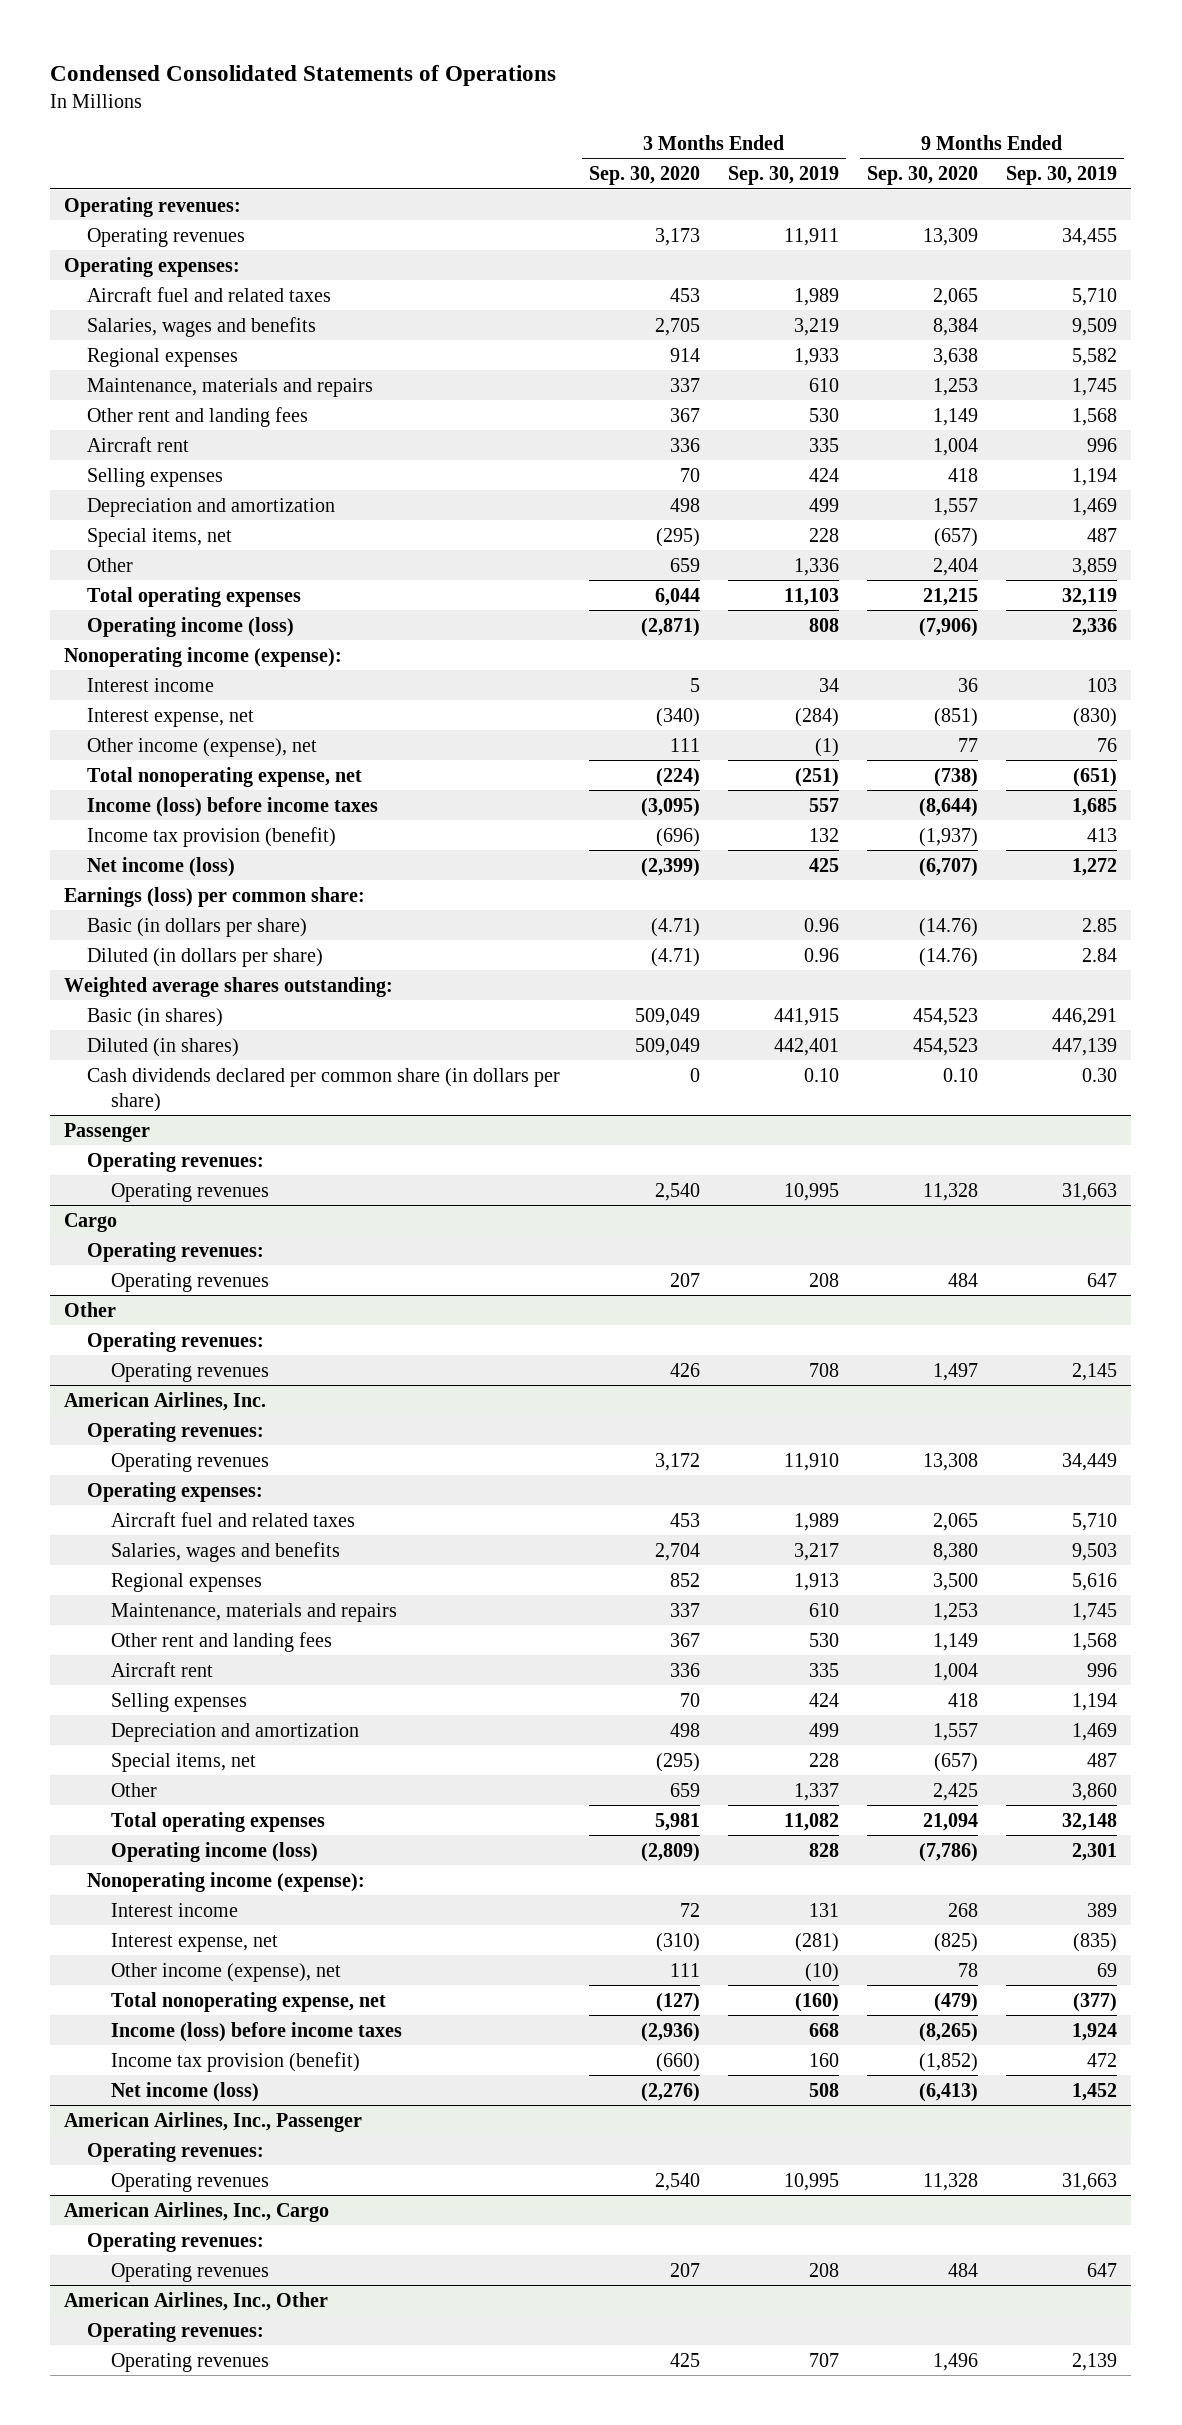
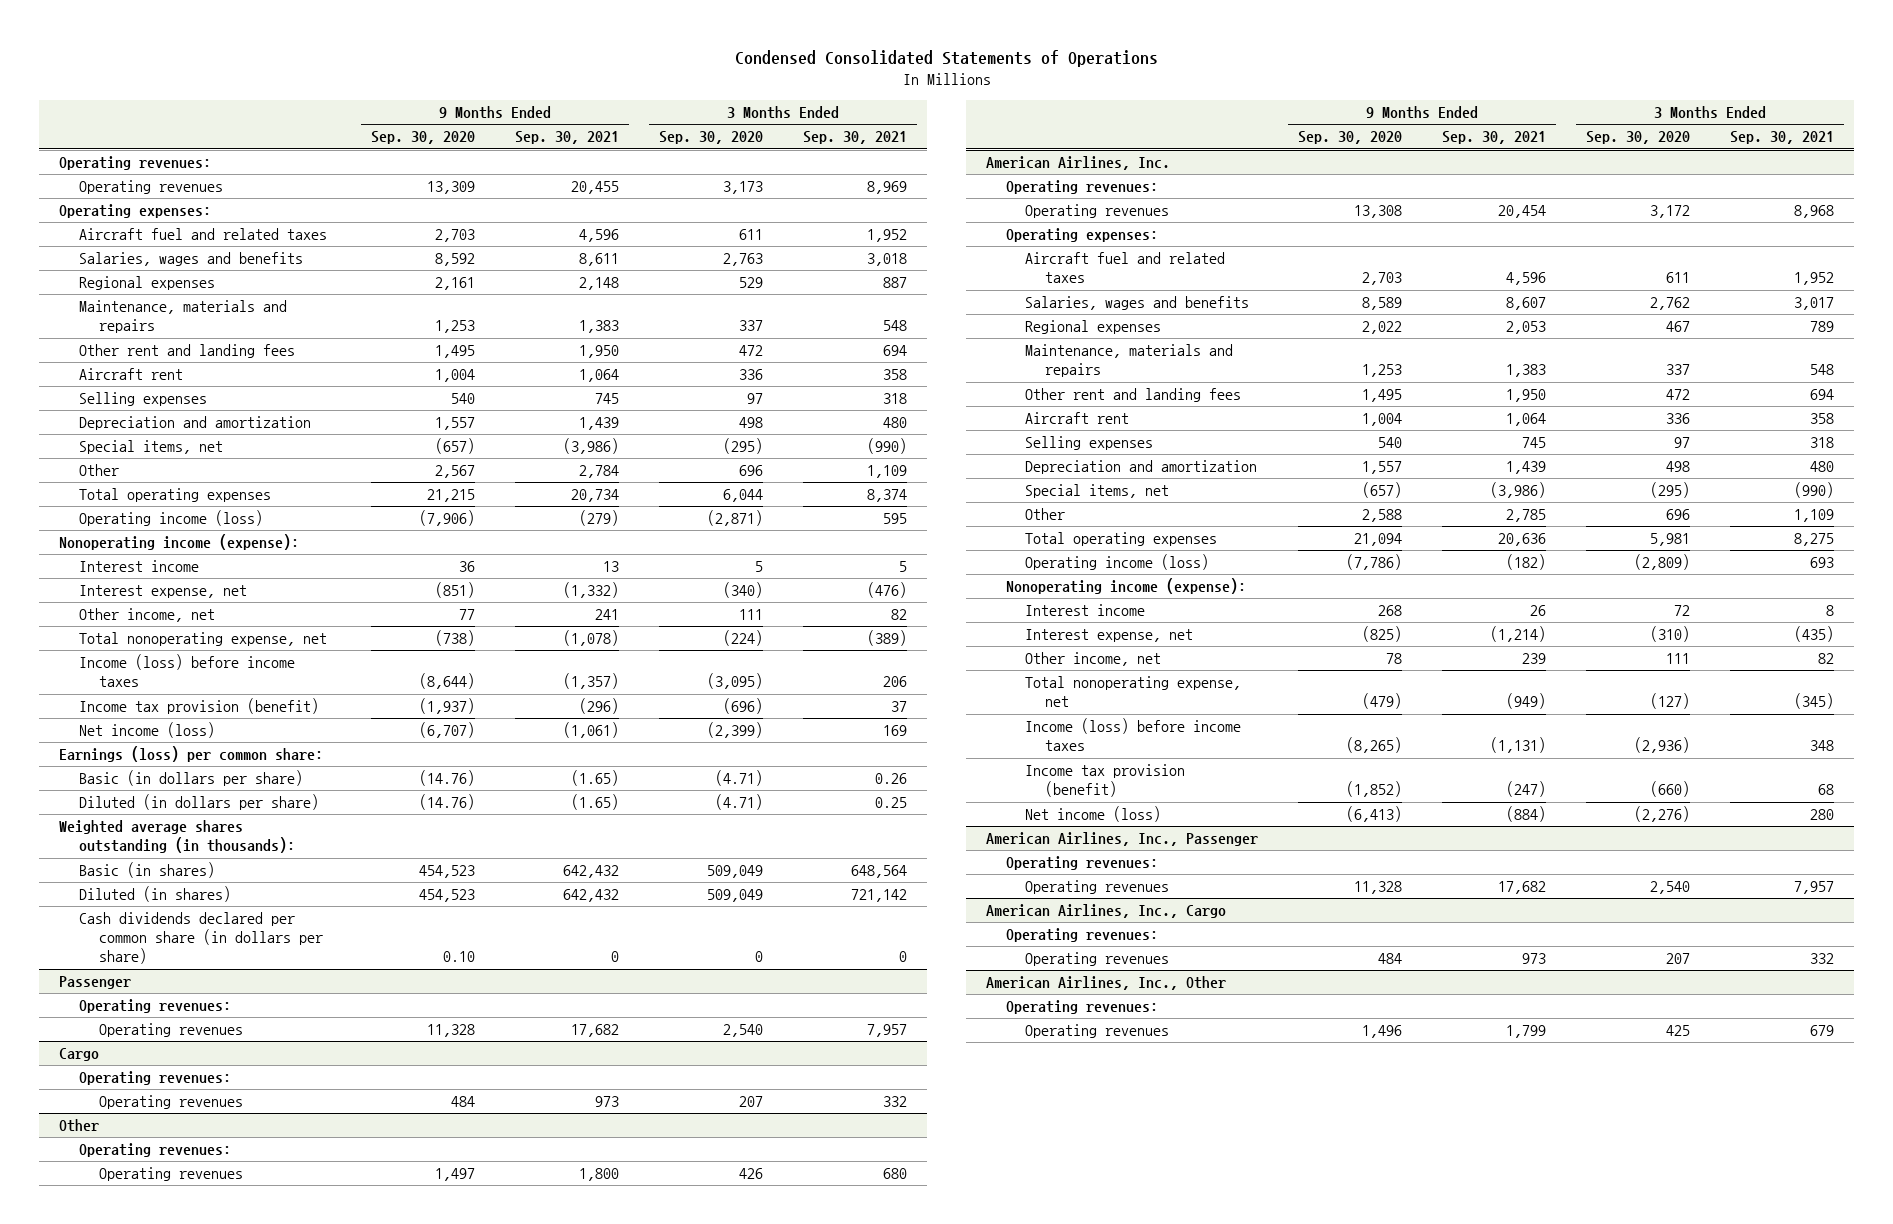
[727,166,839,186] Sep. 30, 2019 -> none
[1006,166,1118,186] Sep. 30, 2019 -> none
none -> [515,131,620,145] Sep. 30, 2021
none -> [803,131,908,145] Sep. 30, 2021
[669,287,700,302] 453 -> [739,229,764,241] 611
[933,287,979,306] 2,065 -> [435,229,476,243] 2,703
[654,317,700,336] 2,705 -> [723,253,764,267] 2,763
[933,317,979,336] 8,384 -> [435,253,476,267] 8,592
[669,347,700,362] 914 -> [739,277,764,289] 529
[933,347,979,366] 3,638 -> [435,277,476,291] 2,161
[669,407,700,422] 367 -> [739,345,764,357] 472
[933,407,979,426] 1,149 -> [435,345,476,359] 1,495
[679,467,700,482] 70 -> [747,393,764,405] 97
[948,467,979,482] 418 -> [451,393,476,405] 540
[669,557,700,572] 659 -> [739,465,764,477] 696
[933,557,979,576] 2,404 -> [435,465,476,479] 2,567
[87,737,318,757] Other income (expense), net -> [79,608,216,623] Other income, net
[64,976,394,997] Weighted average shares outstanding: -> [59,820,296,854] Weighted average shares outstanding (in thousands):
[669,1512,700,1527] 453 -> [1665,272,1690,284] 611
[933,1512,979,1531] 2,065 -> [1361,272,1402,286] 2,703
[654,1542,700,1561] 2,704 -> [1649,297,1690,311] 2,762
[933,1542,979,1561] 8,380 -> [1361,297,1402,311] 8,589
[669,1572,700,1587] 852 -> [1665,321,1690,333] 467
[933,1572,979,1591] 3,500 -> [1361,321,1402,335] 2,022
[669,1632,700,1647] 367 -> [1665,389,1690,401] 472
[933,1632,979,1651] 1,149 -> [1361,389,1402,403] 1,495
[679,1692,700,1707] 70 -> [1673,437,1690,449] 97
[948,1692,979,1707] 418 -> [1377,437,1402,449] 540
[669,1782,700,1797] 659 -> [1665,509,1690,521] 696
[933,1782,979,1801] 2,425 -> [1361,509,1402,523] 2,588
[110,1962,341,1982] Other income (expense), net -> [1025,652,1162,667] Other income, net

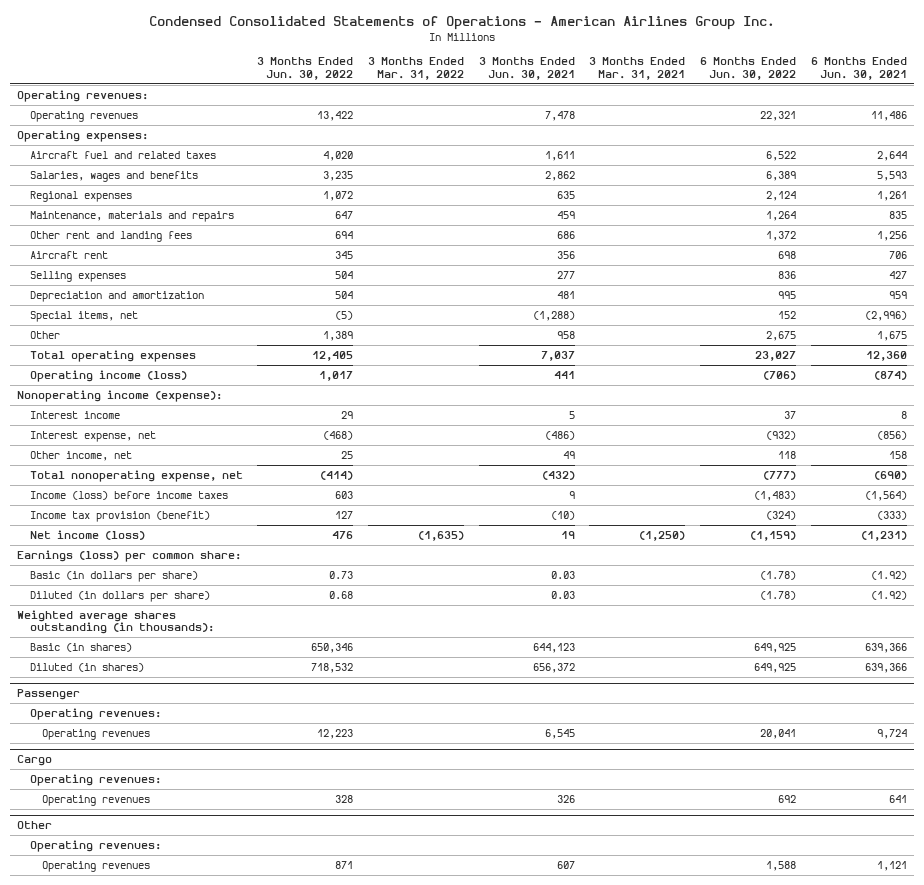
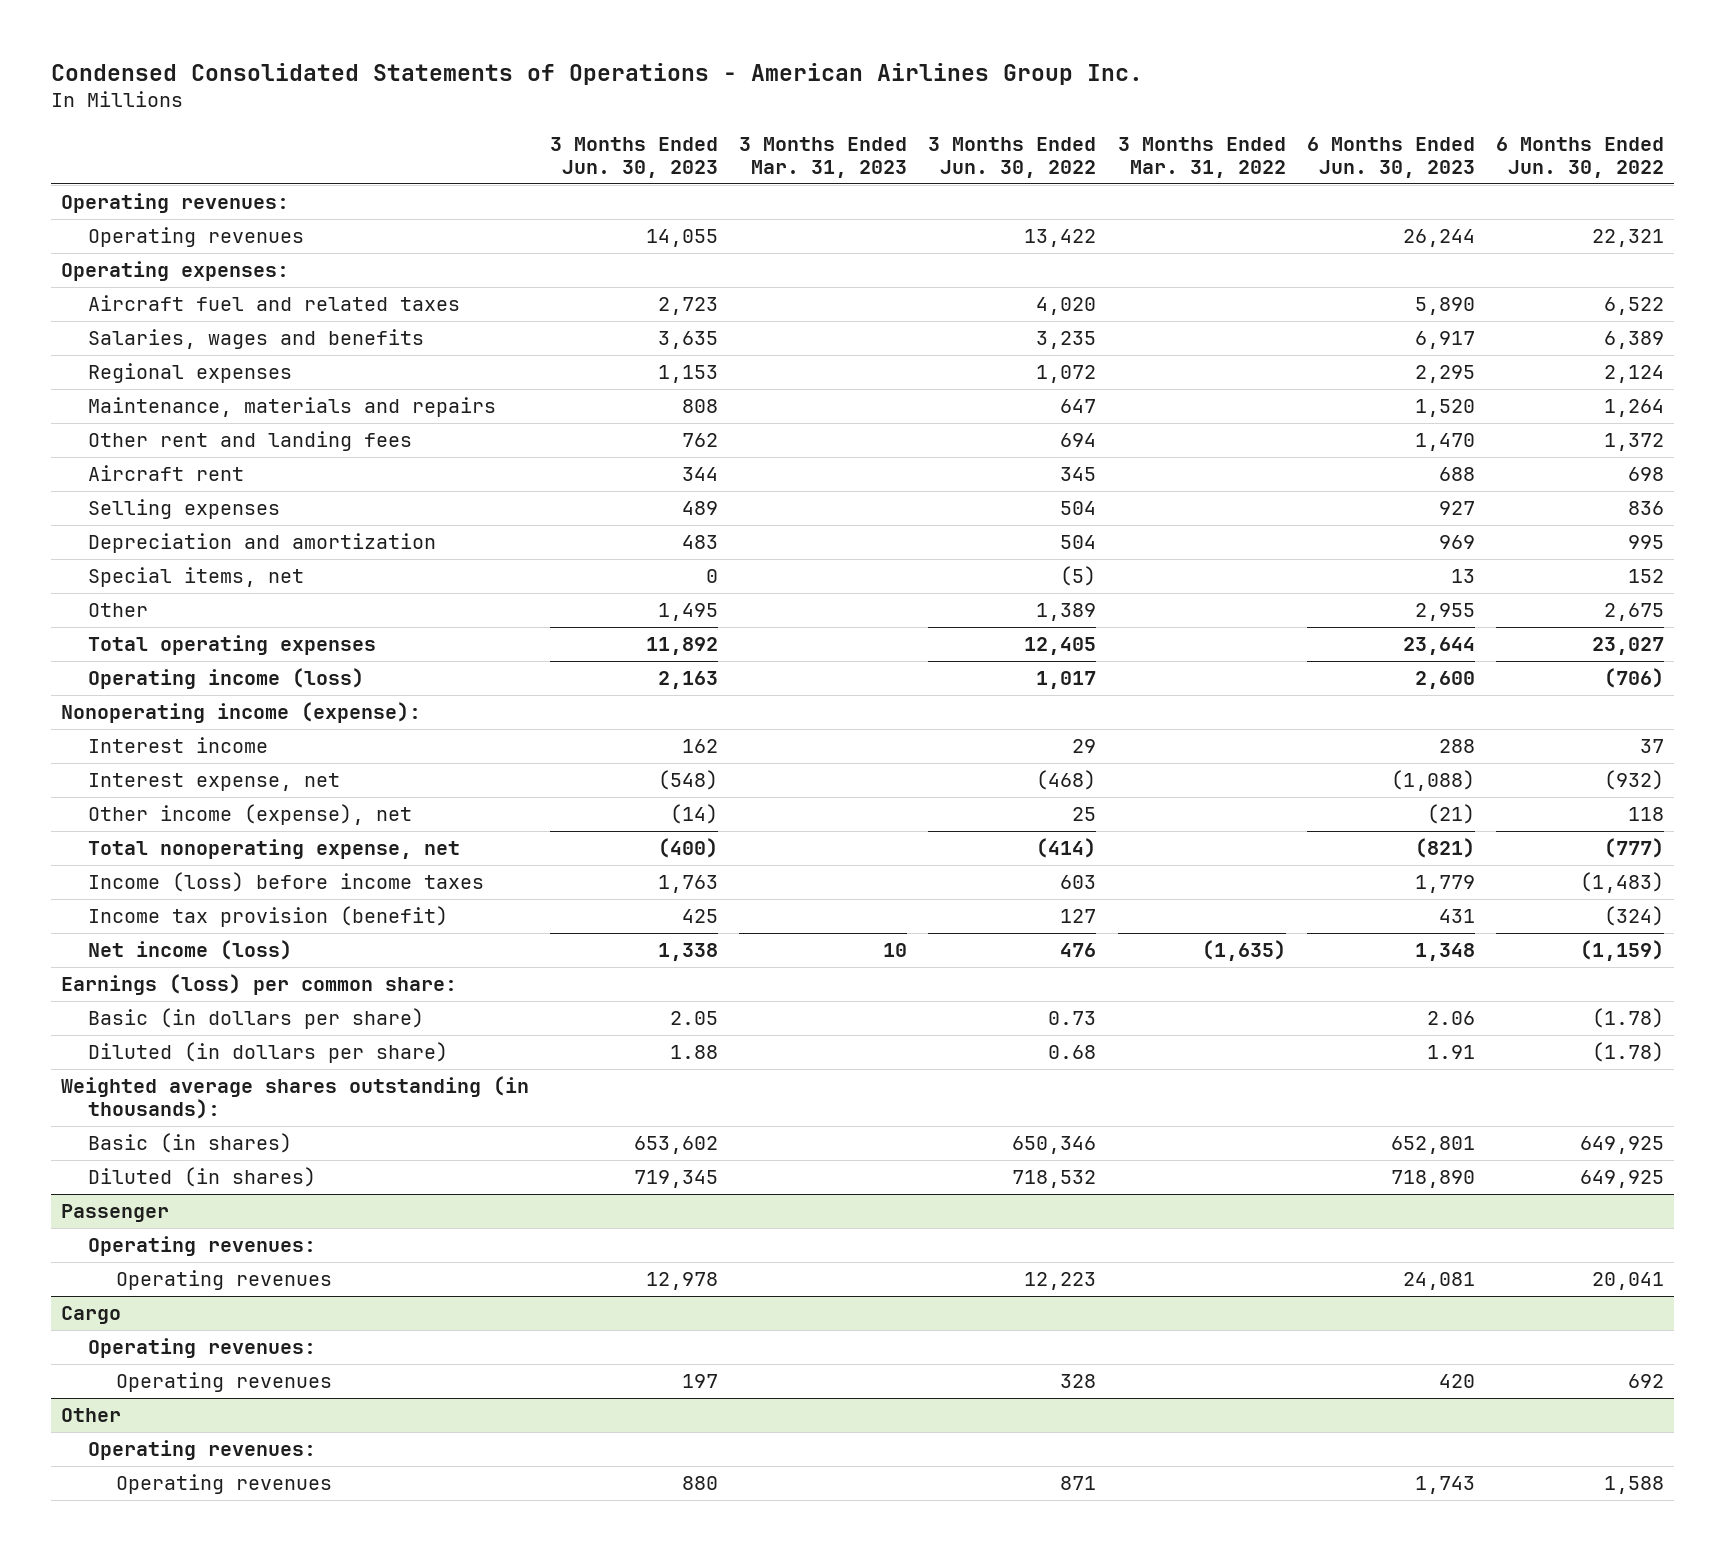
[478,57,575,80] 3 Months Ended Jun. 30, 2021 -> none
[589,57,686,80] 3 Months Ended Mar. 31, 2021 -> none
[810,57,907,80] 6 Months Ended Jun. 30, 2021 -> none
none -> [550,137,719,178] 3 Months Ended Jun. 30, 2023
none -> [739,137,908,178] 3 Months Ended Mar. 31, 2023
none -> [1306,137,1475,178] 6 Months Ended Jun. 30, 2023
[29,450,132,461] Other income, net -> [88,804,413,826] Other income (expense), net

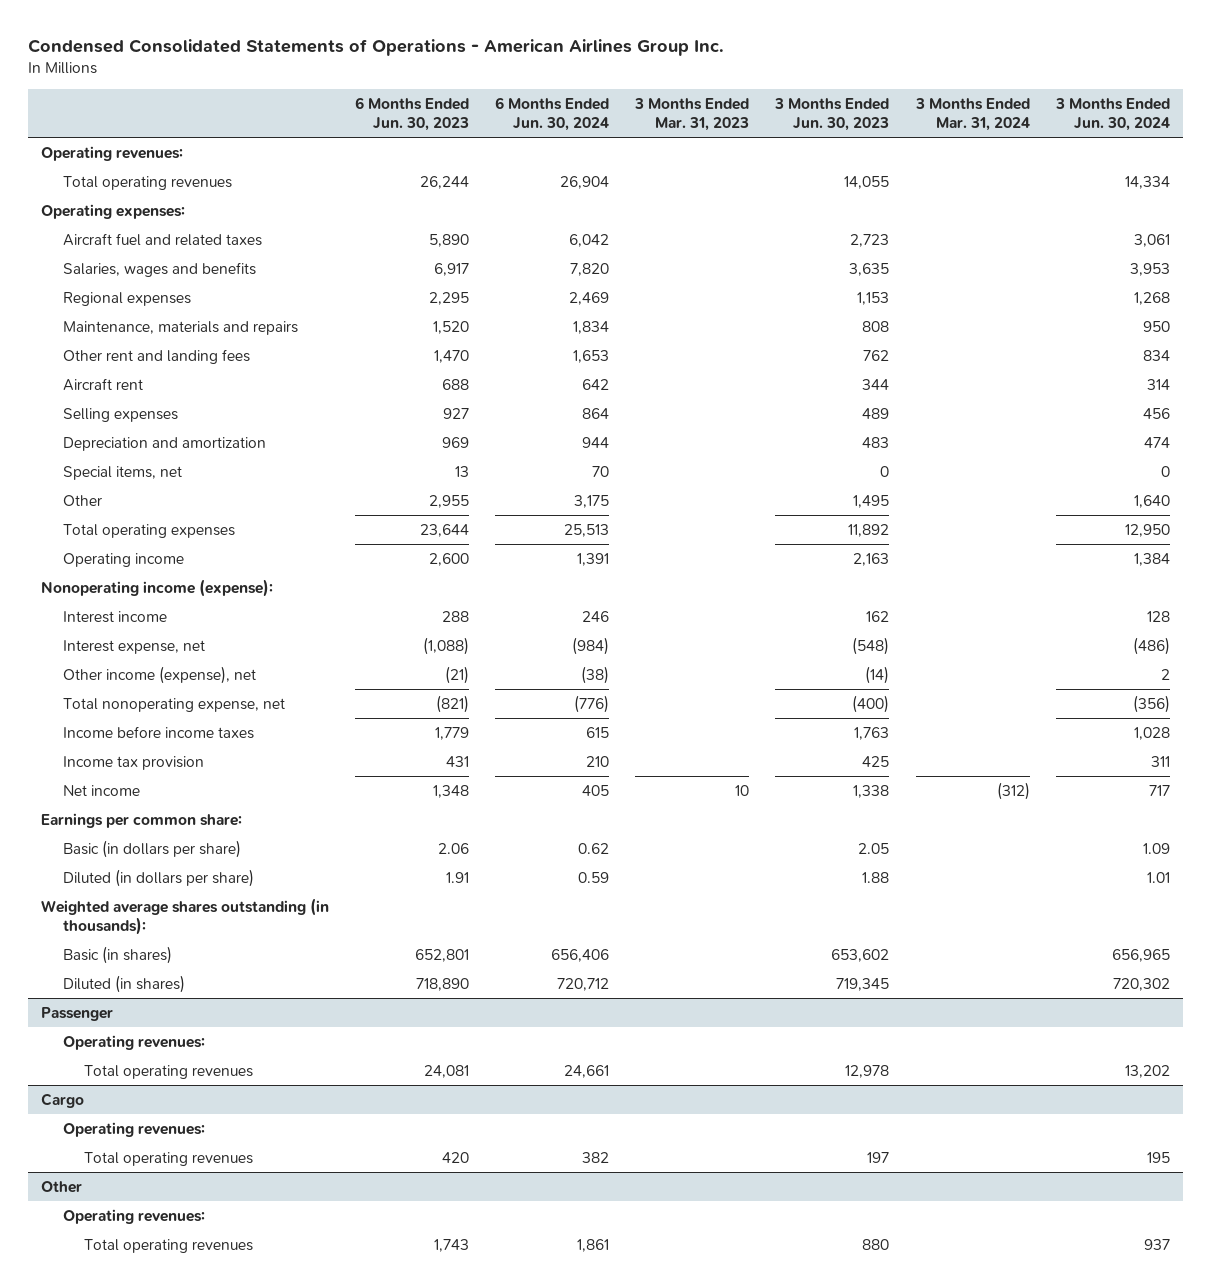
[928,137,1097,178] 3 Months Ended Jun. 30, 2022 -> none
[1117,137,1286,178] 3 Months Ended Mar. 31, 2022 -> none
[1495,137,1664,178] 6 Months Ended Jun. 30, 2022 -> none
none -> [495,97,610,132] 6 Months Ended Jun. 30, 2024
none -> [914,98,1030,132] 3 Months Ended Mar. 31, 2024
none -> [1054,98,1170,132] 3 Months Ended Jun. 30, 2024
[88,227,305,248] Operating revenues -> [62,175,232,190] Total operating revenues
[88,668,365,690] Operating income (loss) -> [62,552,184,567] Operating income
[88,872,485,893] Income (loss) before income taxes -> [62,725,254,739] Income before income taxes
[88,906,449,928] Income tax provision (benefit) -> [62,755,204,770] Income tax provision
[88,940,293,961] Net income (loss) -> [62,784,140,796] Net income
[61,974,458,996] Earnings (loss) per common share: -> [41,812,243,828] Earnings per common share:
[115,1270,332,1291] Operating revenues -> [84,1064,254,1079] Total operating revenues
[115,1372,332,1393] Operating revenues -> [84,1151,254,1166] Total operating revenues
[115,1474,332,1495] Operating revenues -> [84,1238,254,1253] Total operating revenues

